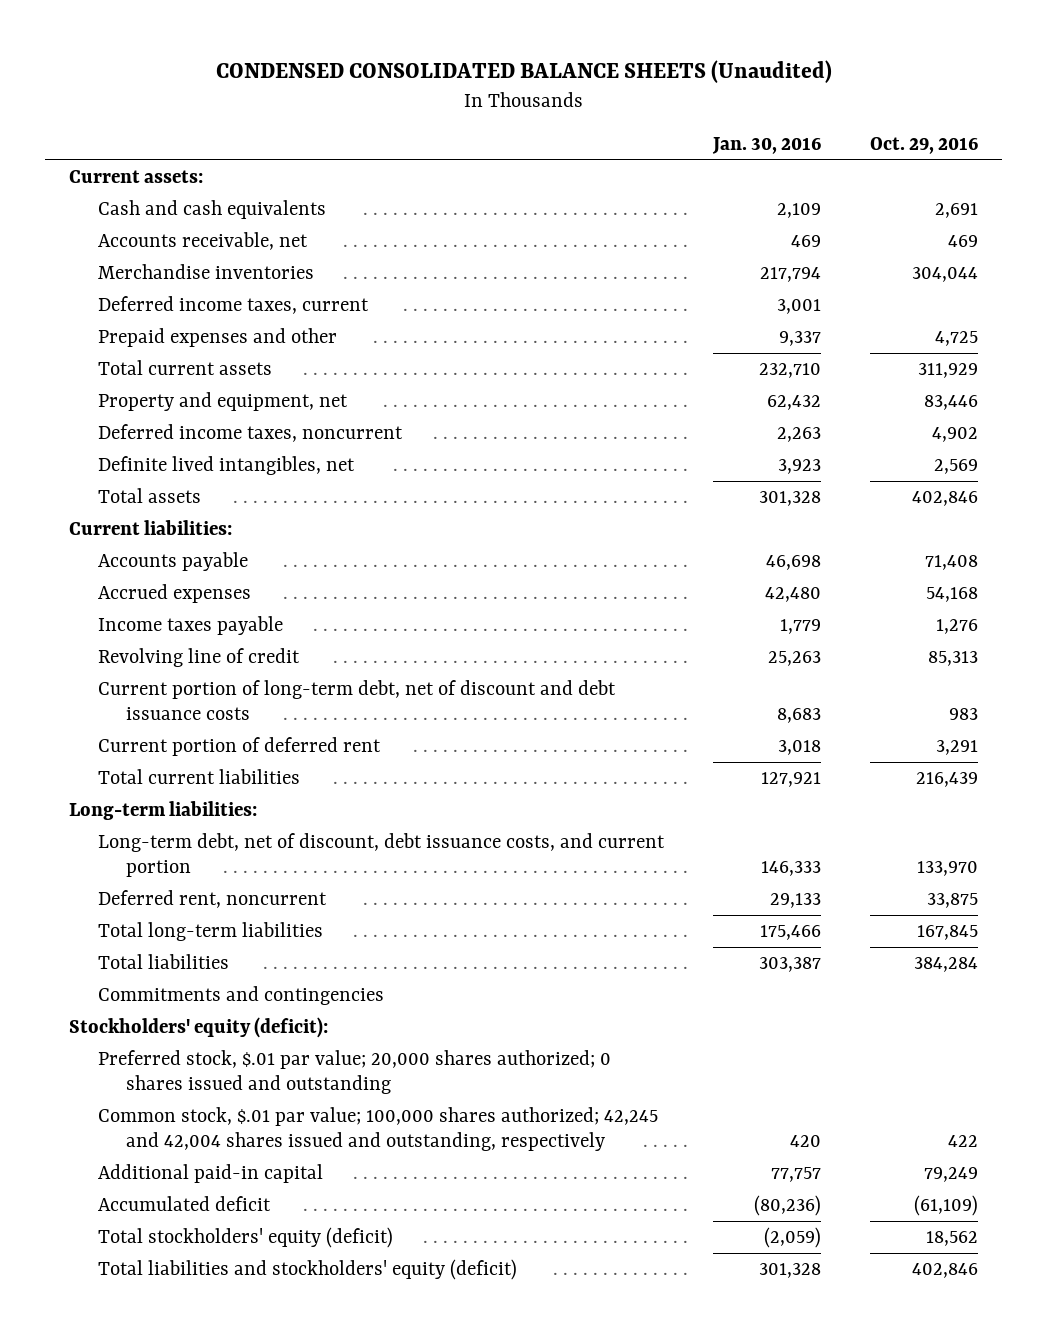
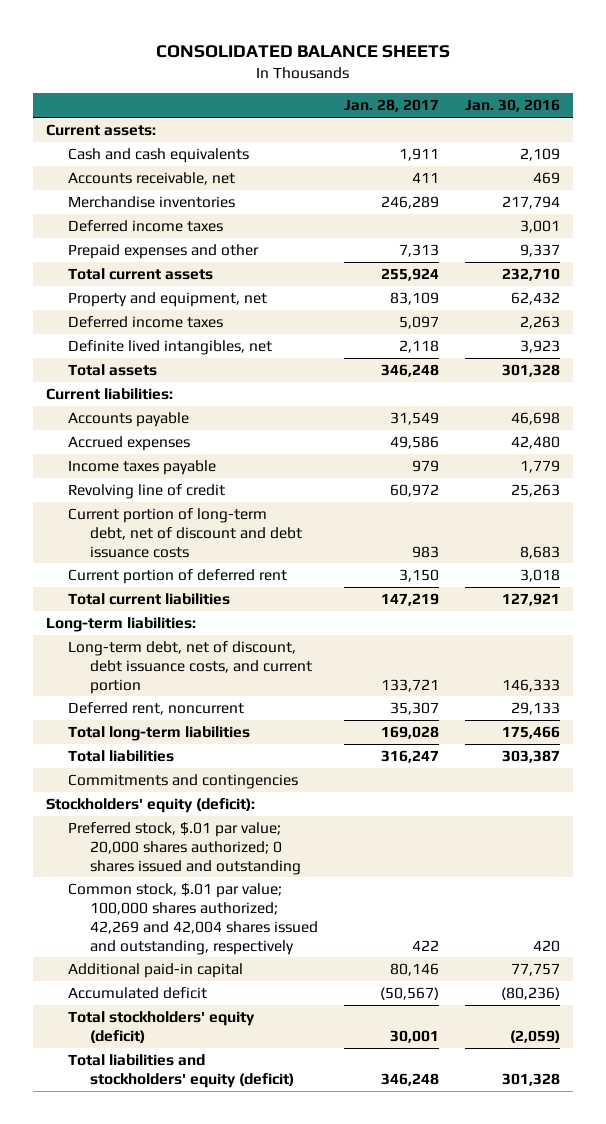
[215,59,832,83] CONDENSED CONSOLIDATED BALANCE SHEETS (Unaudited) -> [156,44,451,58] CONSOLIDATED BALANCE SHEETS
[869,136,978,154] Oct. 29, 2016 -> none
none -> [343,99,439,113] Jan. 28, 2017
[97,295,369,314] Deferred income taxes, current -> [67,219,223,232] Deferred income taxes
[97,423,403,442] Deferred income taxes, noncurrent -> [67,315,223,328] Deferred income taxes
[97,1106,658,1152] Common stock, $.01 par value; 100,000 shares authorized; 42,245 and 42,004 shares issued and outstanding, respectively -> [67,882,318,955] Common stock, $.01 par value; 100,000 shares authorized; 42,269 and 42,004 shares issued and outstanding, respectively

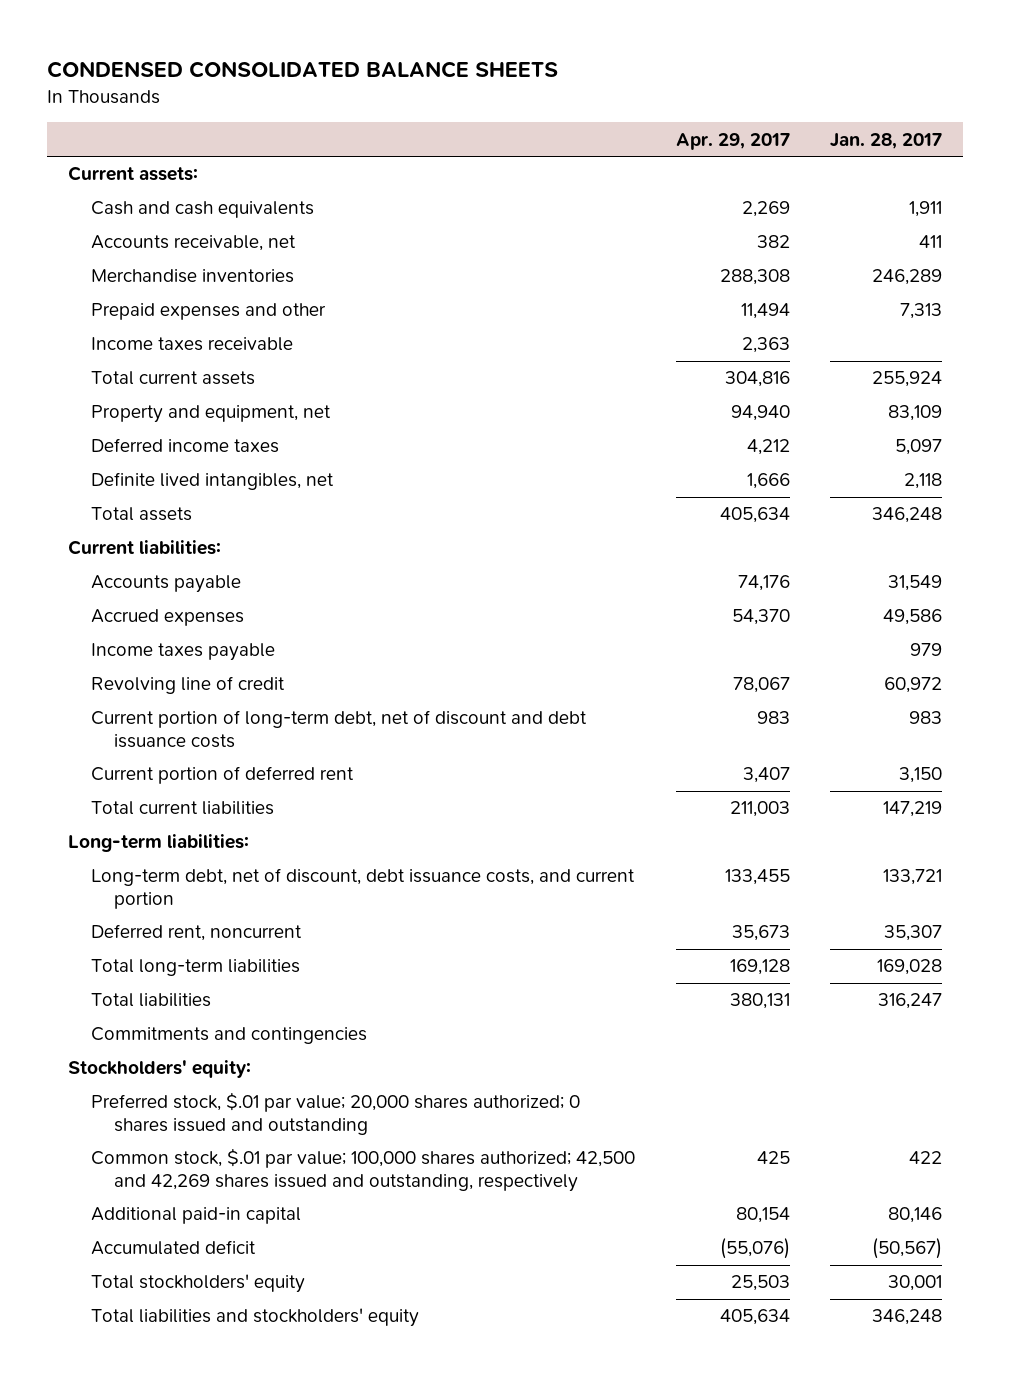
[156,44,451,58] CONSOLIDATED BALANCE SHEETS -> [47,61,559,79] CONDENSED CONSOLIDATED BALANCE SHEETS
[465,99,561,113] Jan. 30, 2016 -> none
none -> [675,132,790,150] Apr. 29, 2017
[67,219,223,232] Deferred income taxes -> none
none -> [90,337,293,352] Income taxes receivable
[46,797,256,813] Stockholders' equity (deficit): -> [67,1060,251,1079] Stockholders' equity:
[67,882,318,955] Common stock, $.01 par value; 100,000 shares authorized; 42,269 and 42,004 shares issued and outstanding, respectively -> [90,1148,635,1192] Common stock, $.01 par value; 100,000 shares authorized; 42,500 and 42,269 shares issued and outstanding, respectively
[67,1010,255,1043] Total stockholders' equity (deficit) -> [90,1274,305,1294] Total stockholders' equity
[67,1053,294,1088] Total liabilities and stockholders' equity (deficit) -> [90,1308,419,1328] Total liabilities and stockholders' equity

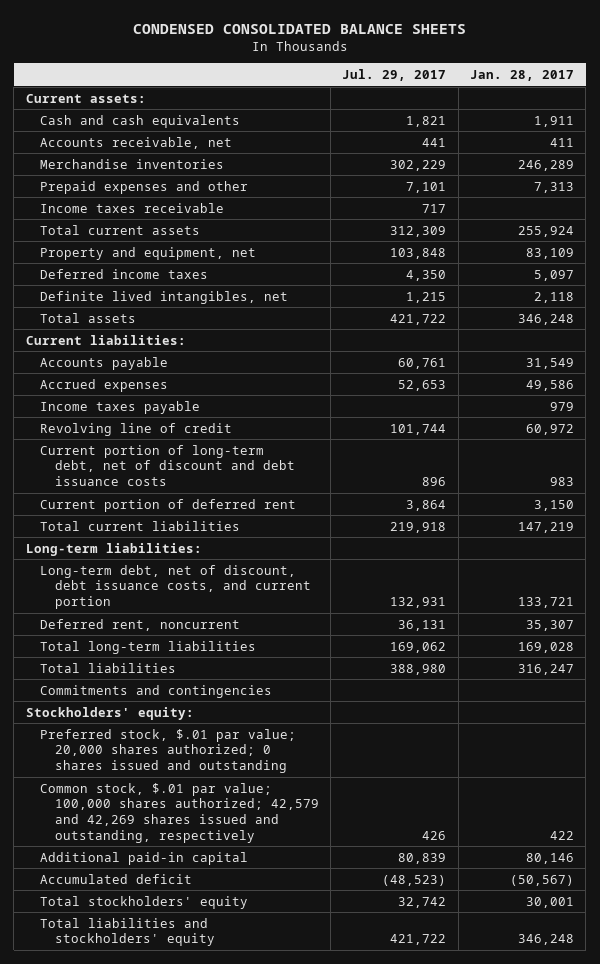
[675,132,790,150] Apr. 29, 2017 -> none
none -> [342,69,447,82] Jul. 29, 2017
[90,1148,635,1192] Common stock, $.01 par value; 100,000 shares authorized; 42,500 and 42,269 shares issued and outstanding, respectively -> [40,782,319,843] Common stock, $.01 par value; 100,000 shares authorized; 42,579 and 42,269 shares issued and outstanding, respectively

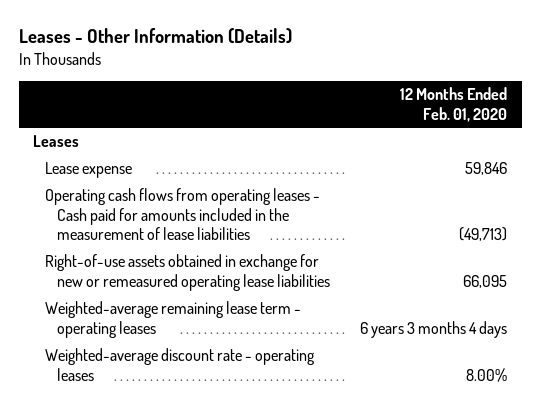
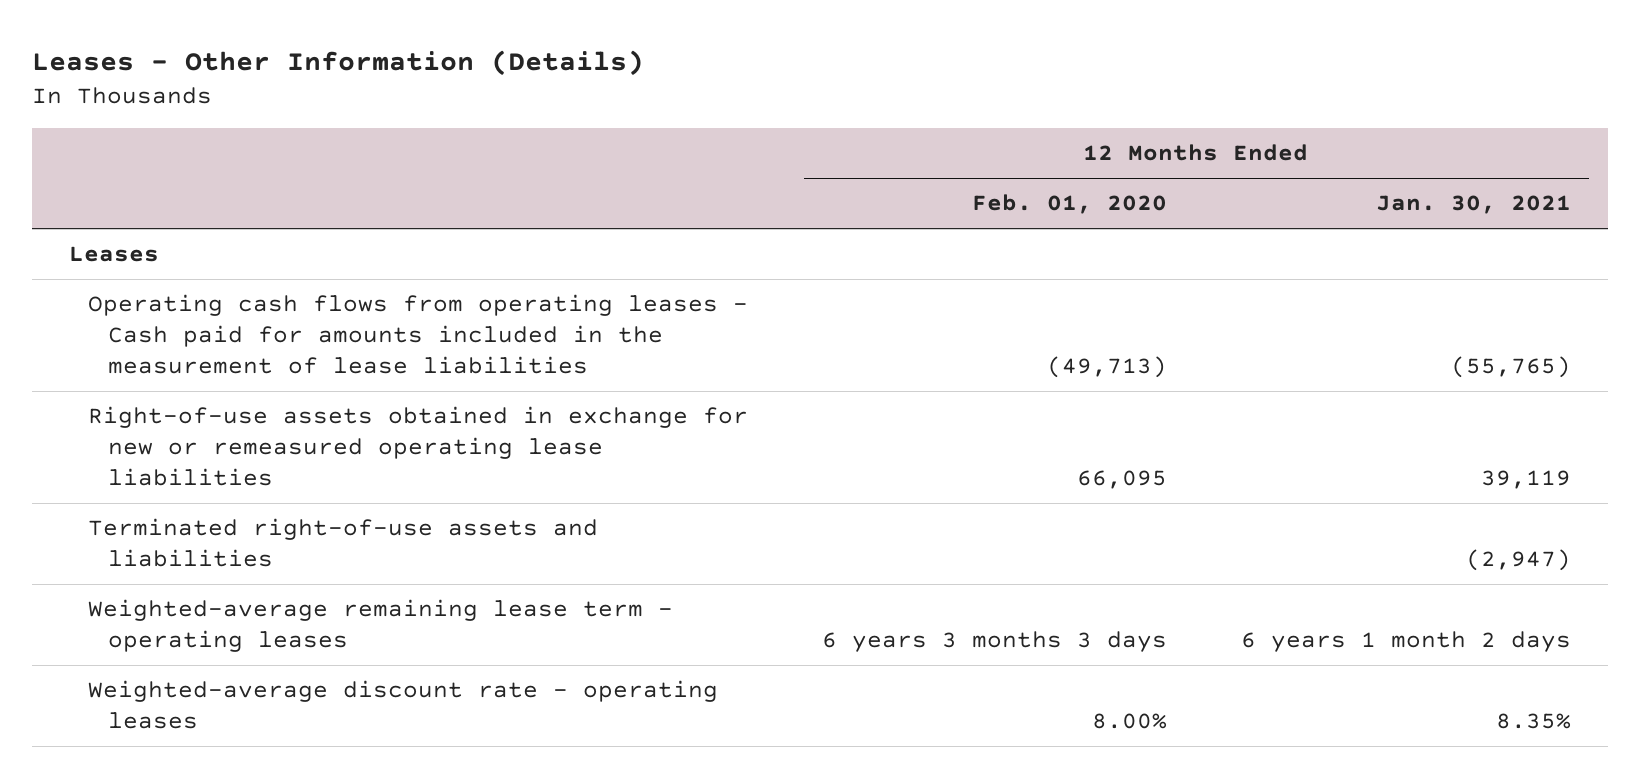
none -> [1375,195,1571,215] Jan. 30, 2021
[45,162,133,179] Lease expense -> none
none -> [88,518,599,568] Terminated right-of-use assets and liabilities
[360,320,508,338] 6 years 3 months 4 days -> [822,631,1168,653] 6 years 3 months 3 days

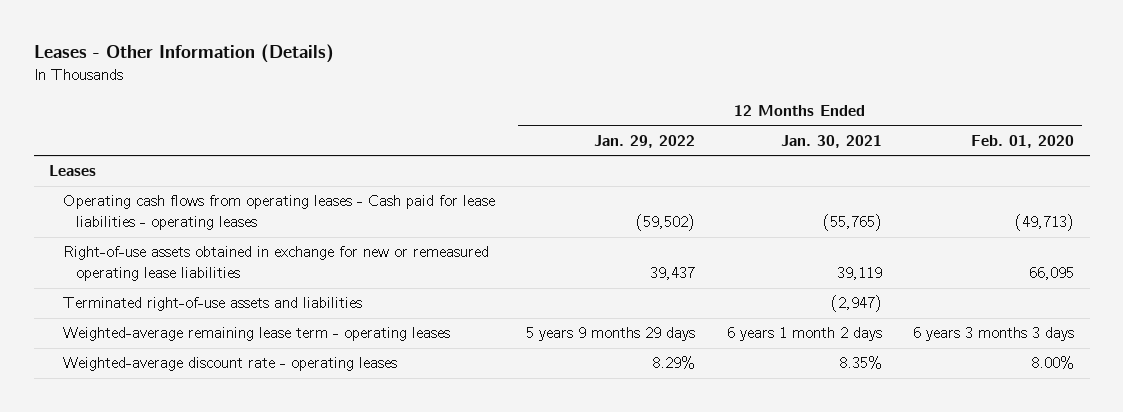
none -> [594,134,696,148] Jan. 29, 2022
[88,294,749,374] Operating cash flows from operating leases - Cash paid for amounts included in the measurement of lease liabilities -> [62,195,495,230] Operating cash flows from operating leases - Cash paid for lease liabilities - operating leases

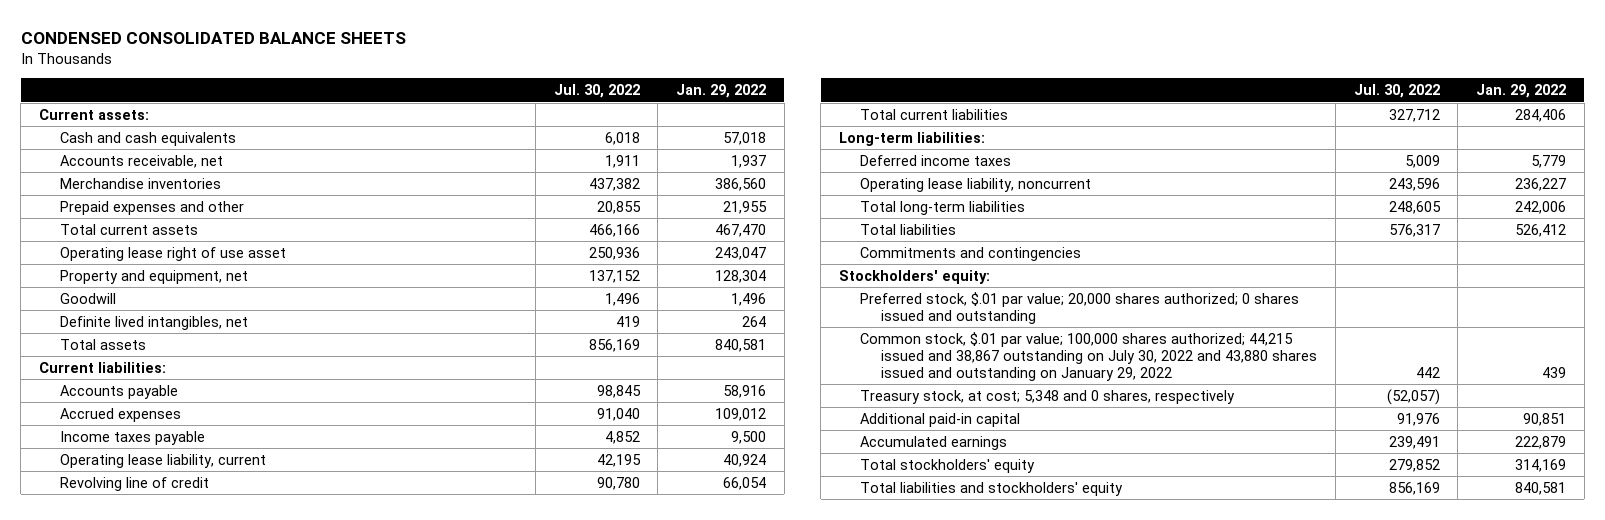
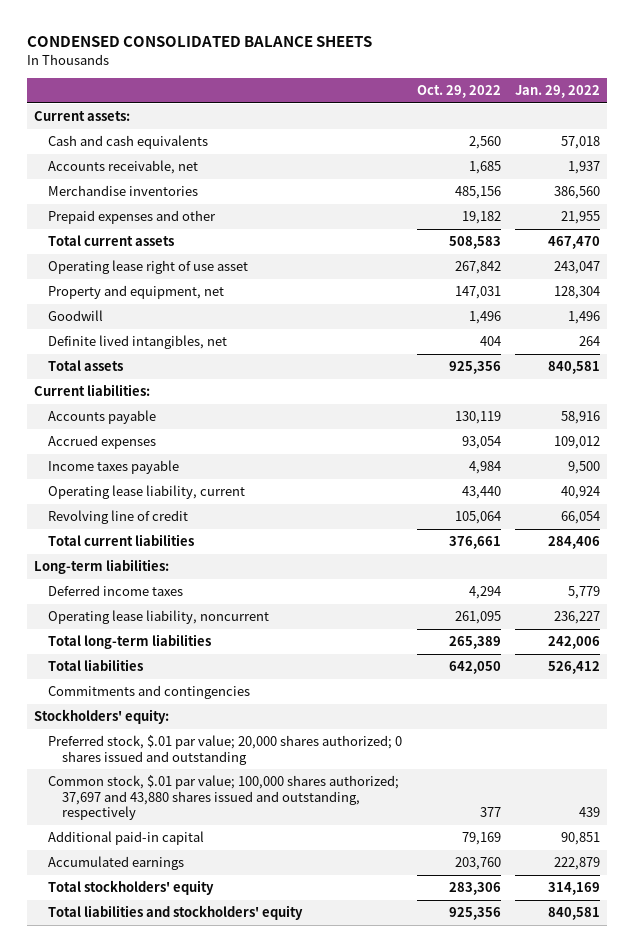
[553,84,640,99] Jul. 30, 2022 -> none
none -> [416,85,501,99] Oct. 29, 2022
[860,389,1236,404] Treasury stock, at cost; 5,348 and 0 shares, respectively -> none
[860,331,1318,381] Common stock, $.01 par value; 100,000 shares authorized; 44,215 issued and 38,867 outstanding on July 30, 2022 and 43,880 shares issued and outstanding on January 29, 2022 -> [48,775,400,820] Common stock, $.01 par value; 100,000 shares authorized; 37,697 and 43,880 shares issued and outstanding, respectively

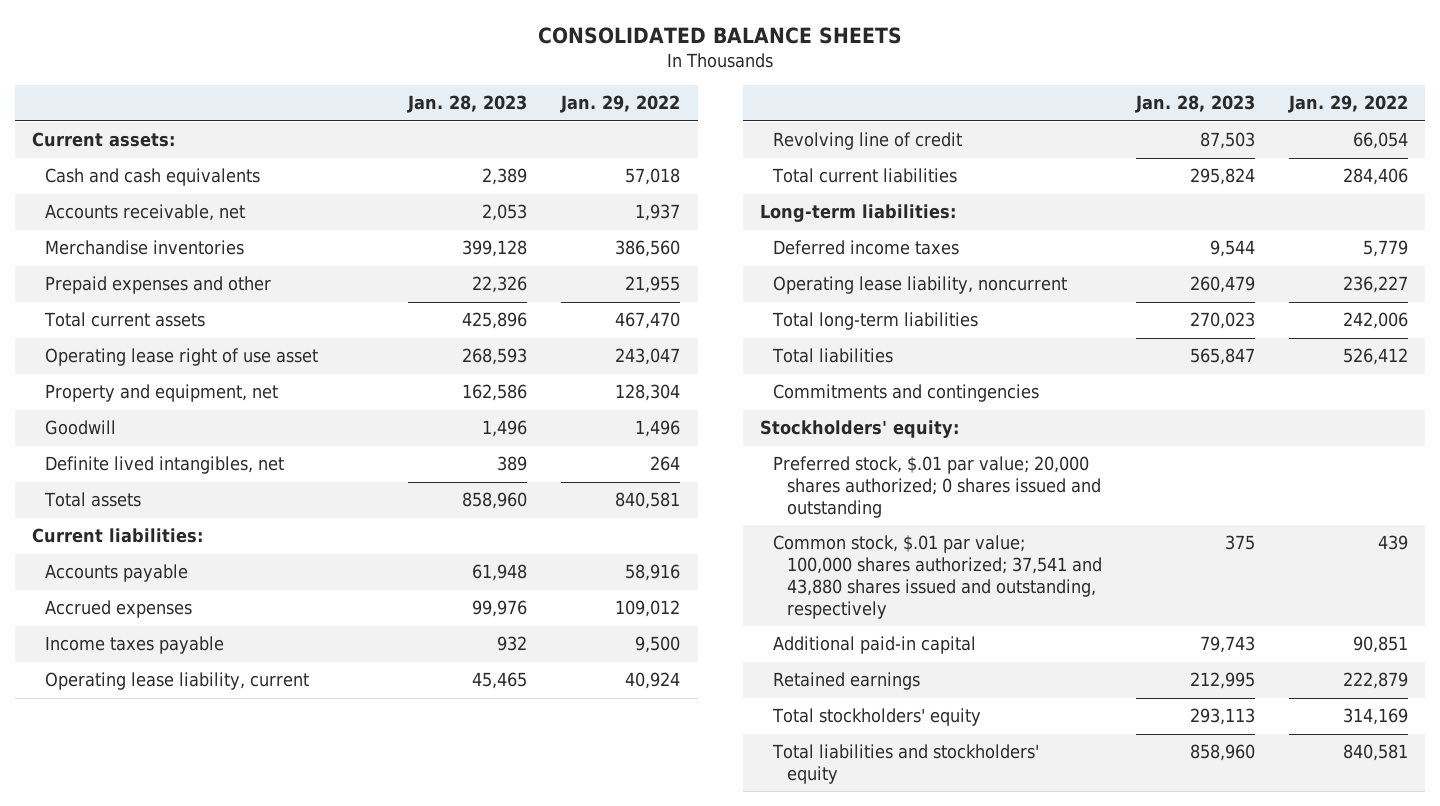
[26,35,372,47] CONDENSED CONSOLIDATED BALANCE SHEETS -> [538,26,903,44] CONSOLIDATED BALANCE SHEETS
[416,85,501,99] Oct. 29, 2022 -> none
none -> [407,95,528,114] Jan. 28, 2023
[48,775,400,820] Common stock, $.01 par value; 100,000 shares authorized; 37,697 and 43,880 shares issued and outstanding, respectively -> [773,535,1102,619] Common stock, $.01 par value; 100,000 shares authorized; 37,541 and 43,880 shares issued and outstanding, respectively
[48,856,185,871] Accumulated earnings -> [773,672,921,691] Retained earnings

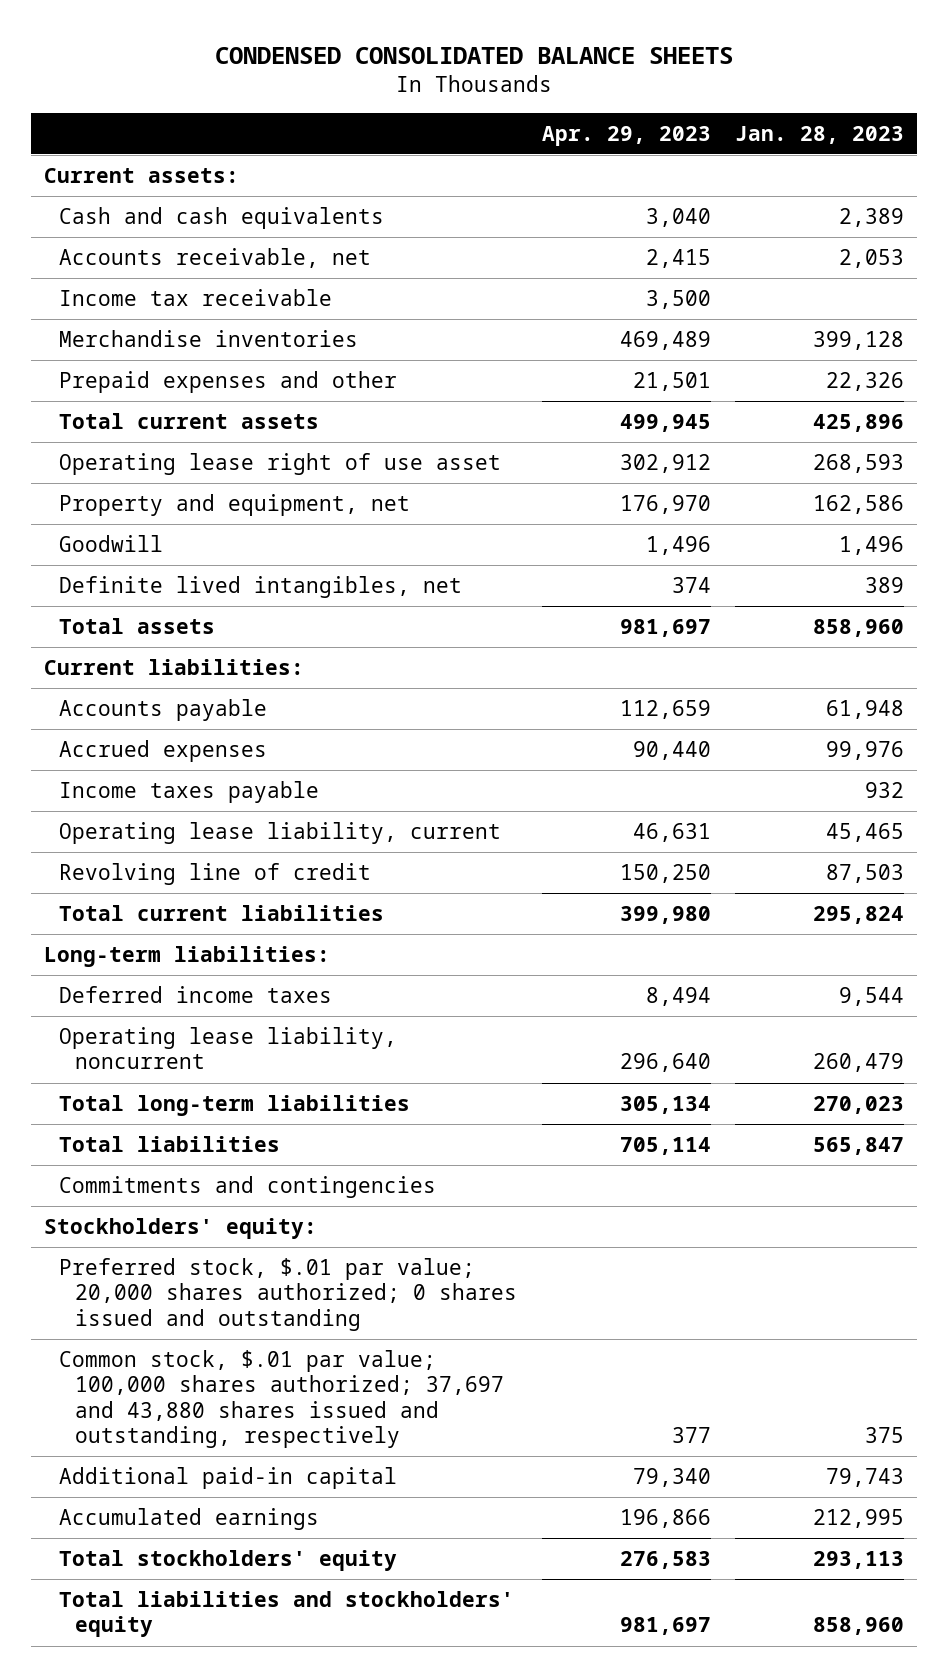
[538,26,903,44] CONSOLIDATED BALANCE SHEETS -> [215,46,734,64] CONDENSED CONSOLIDATED BALANCE SHEETS
[560,95,681,114] Jan. 29, 2022 -> none
none -> [541,125,711,146] Apr. 29, 2023
none -> [59,289,333,307] Income tax receivable
[773,535,1102,619] Common stock, $.01 par value; 100,000 shares authorized; 37,541 and 43,880 shares issued and outstanding, respectively -> [59,1350,504,1449] Common stock, $.01 par value; 100,000 shares authorized; 37,697 and 43,880 shares issued and outstanding, respectively
[773,672,921,691] Retained earnings -> [59,1508,320,1531] Accumulated earnings

